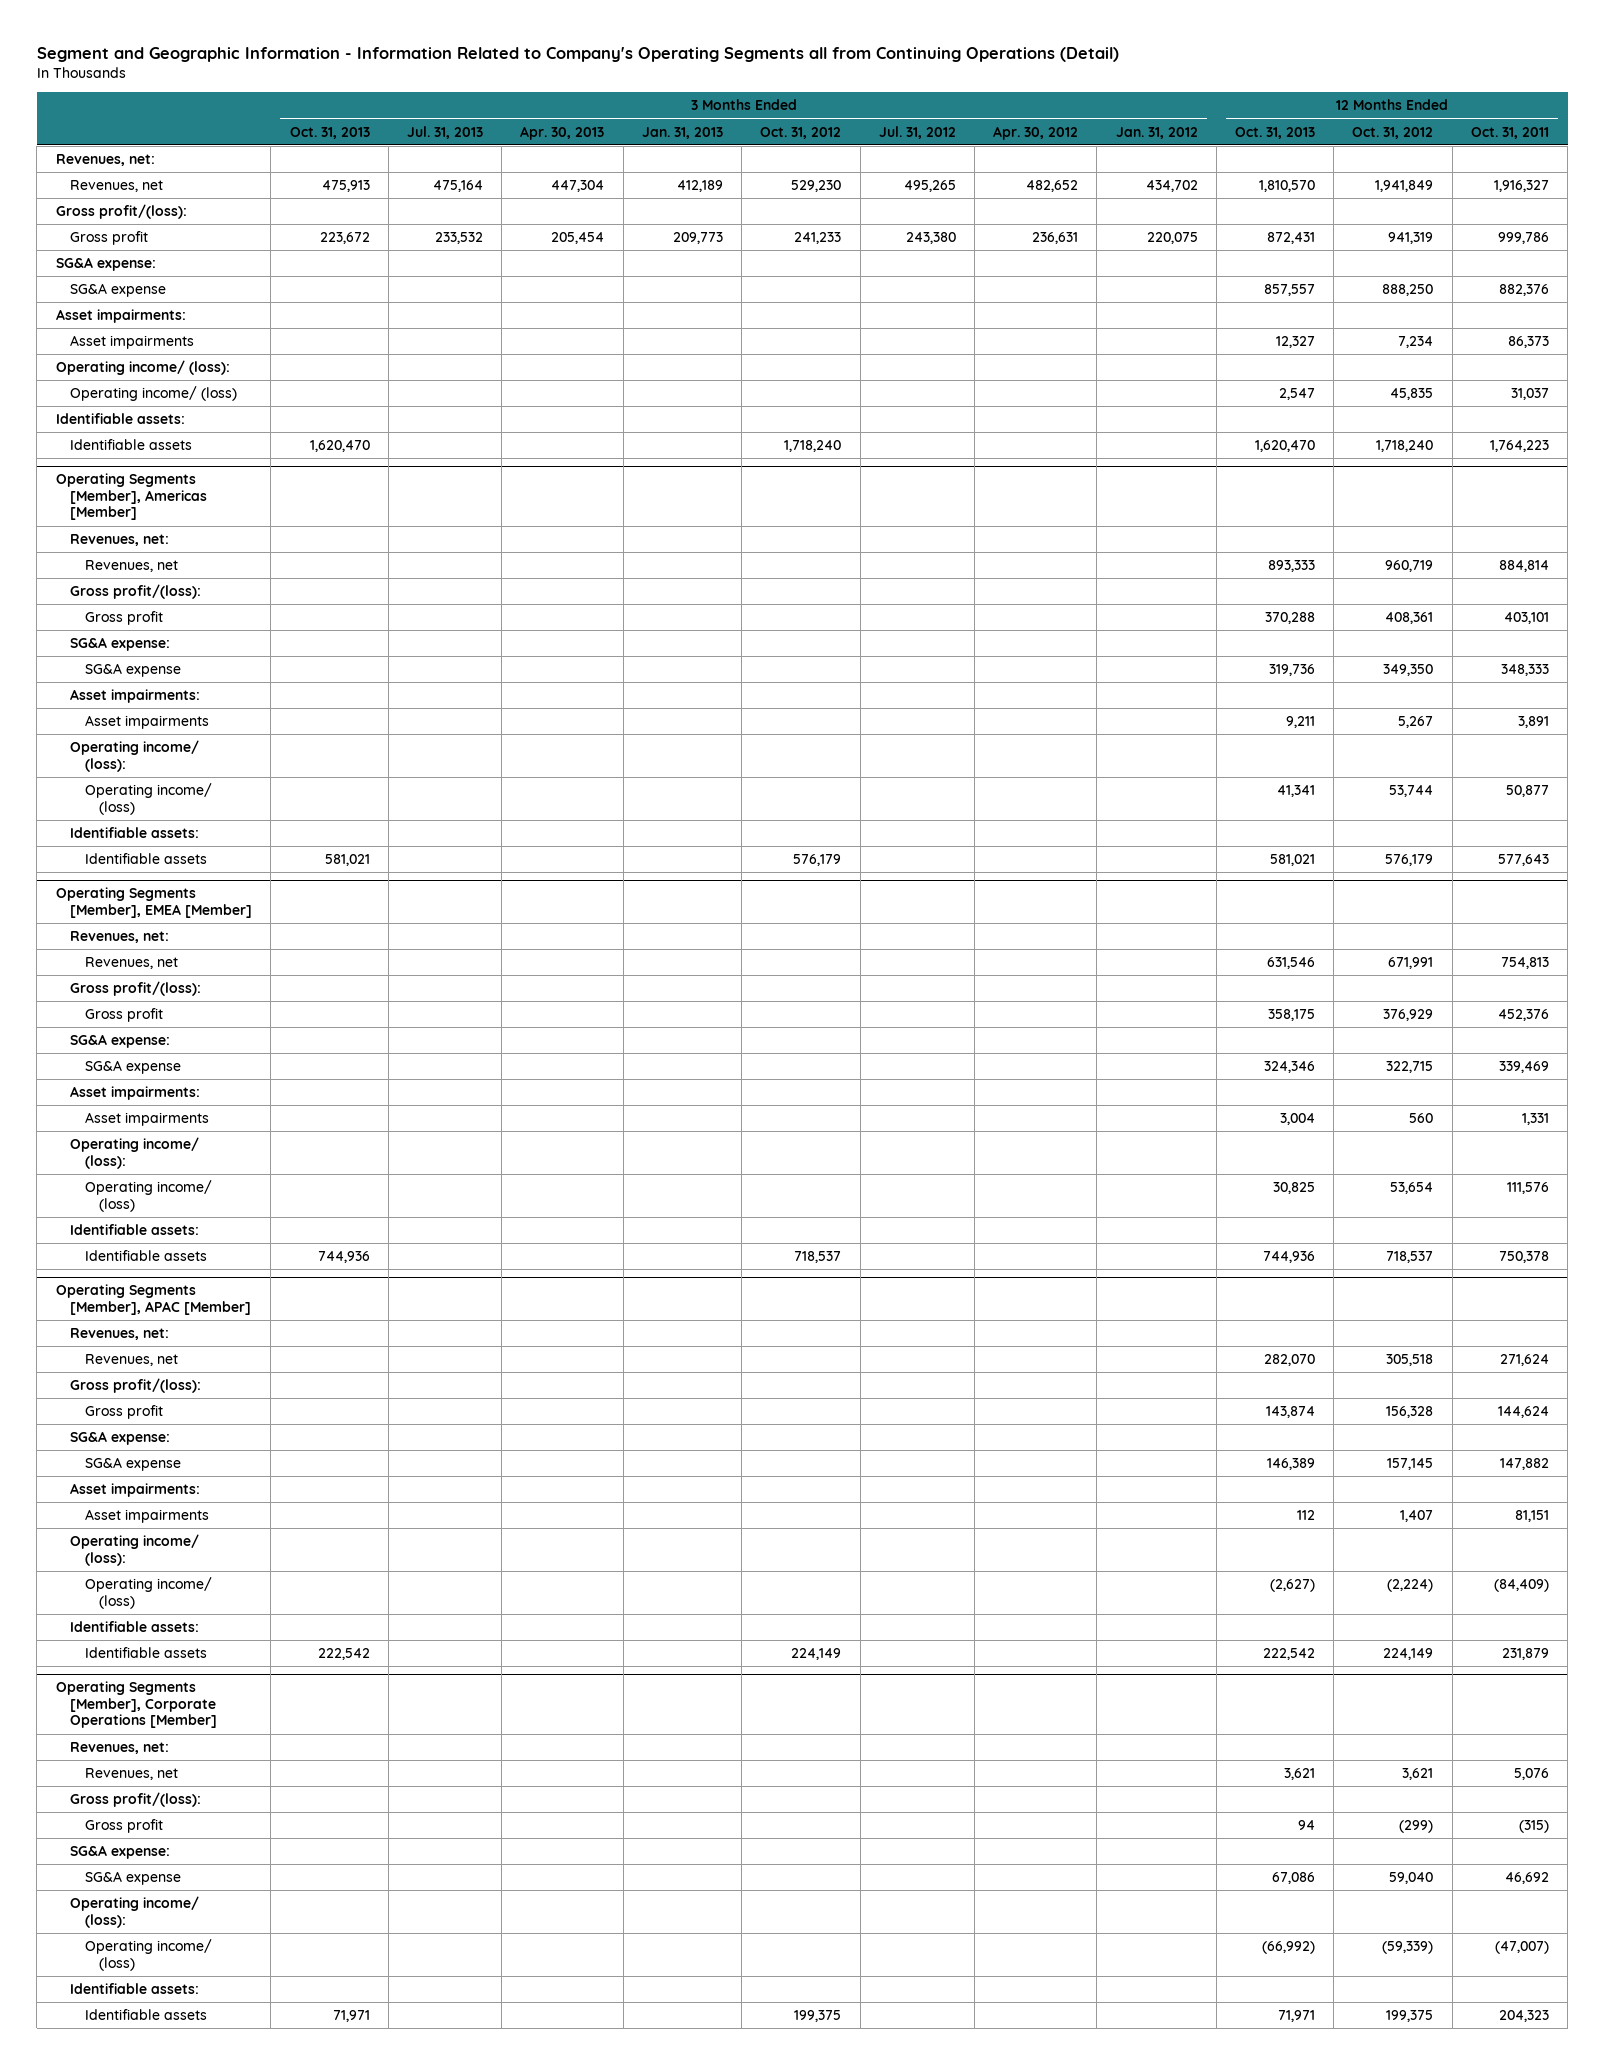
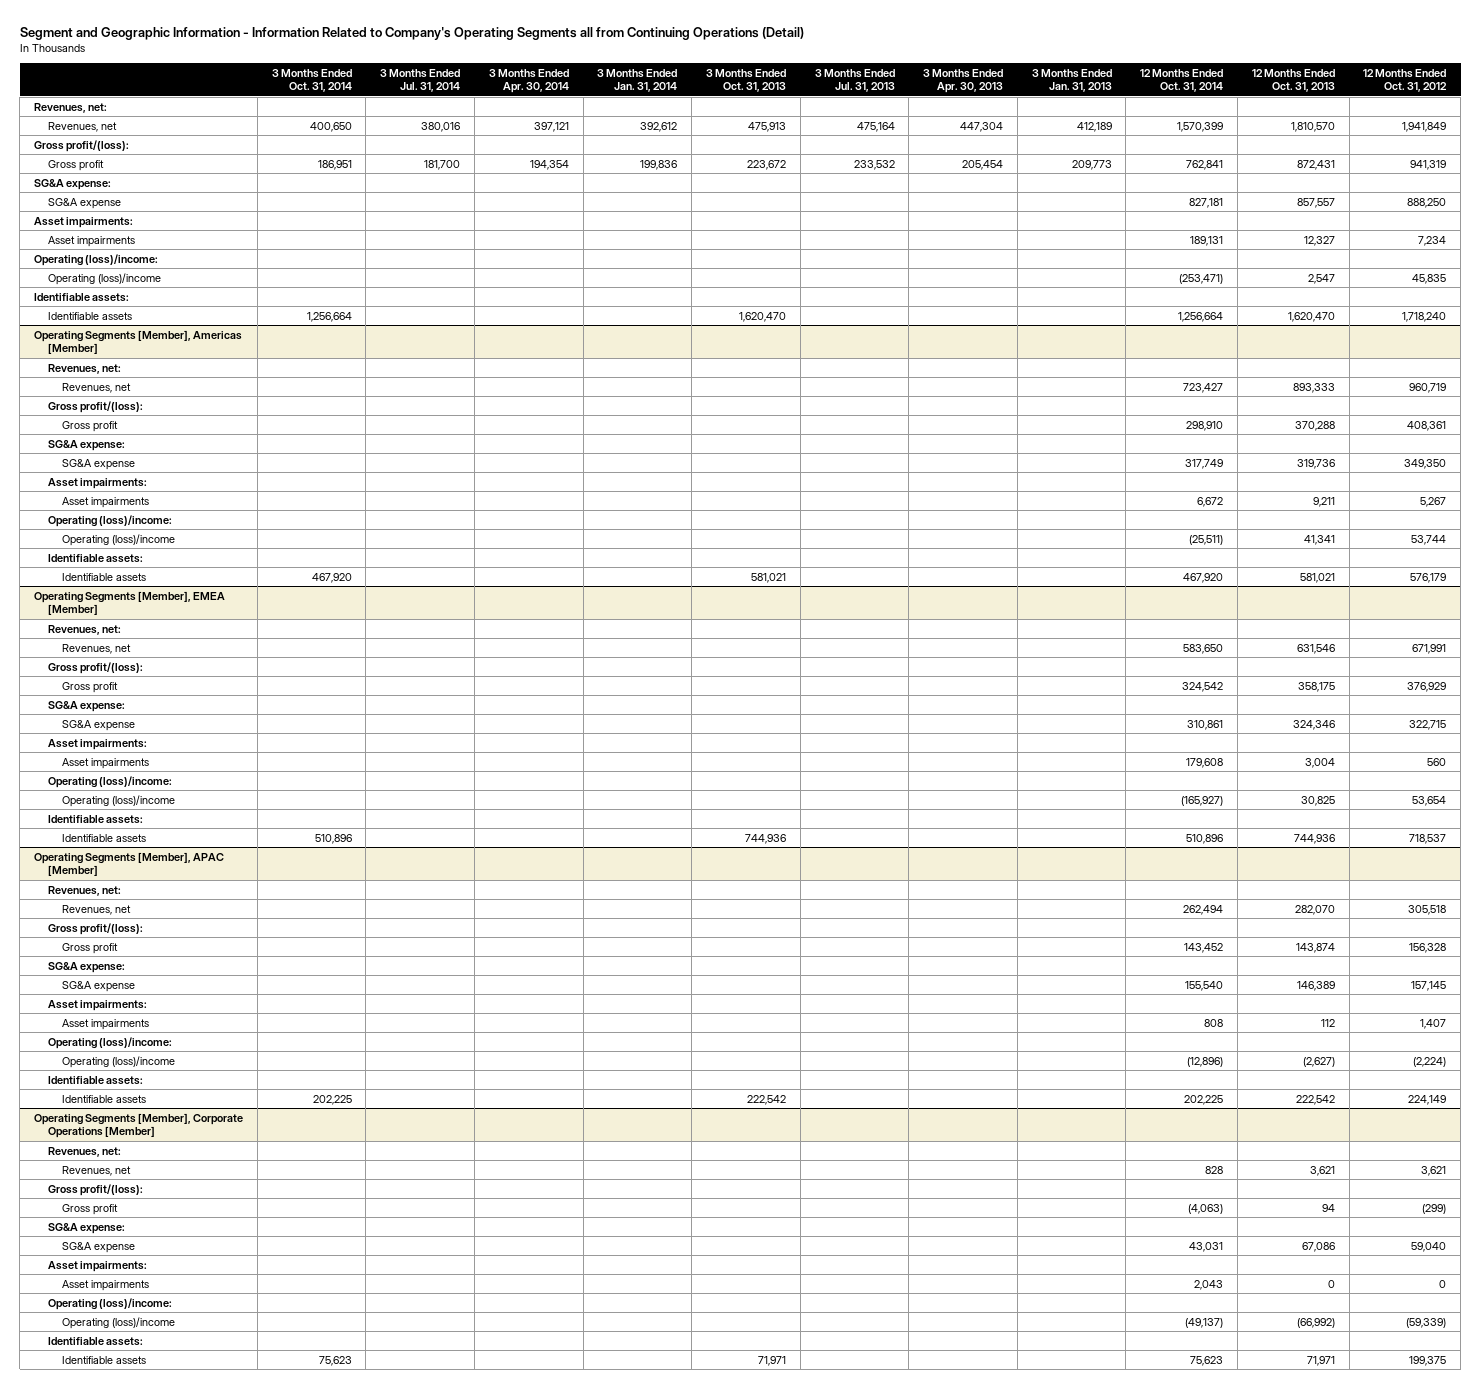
[760,126,842,139] Oct. 31, 2012 -> none
[878,125,956,139] Jul. 31, 2012 -> none
[993,125,1079,140] Apr. 30, 2012 -> none
[1115,126,1198,139] Jan. 31, 2012 -> none
[1470,126,1549,139] Oct. 31, 2011 -> none
none -> [271,68,352,93] 3 Months Ended Oct. 31, 2014
none -> [380,68,461,93] 3 Months Ended Jul. 31, 2014
none -> [488,68,569,94] 3 Months Ended Apr. 30, 2014
none -> [597,68,678,93] 3 Months Ended Jan. 31, 2014
none -> [1140,68,1224,93] 12 Months Ended Oct. 31, 2014
[55,360,230,376] Operating income/ (loss): -> [33,253,158,266] Operating (loss)/income:
[70,386,238,402] Operating income/ (loss) -> [48,272,162,285] Operating (loss)/income
[70,740,200,772] Operating income/ (loss): -> [48,514,173,527] Operating (loss)/income:
[84,783,212,815] Operating income/ (loss) -> [62,533,176,546] Operating (loss)/income
[70,1137,200,1169] Operating income/ (loss): -> [48,775,173,788] Operating (loss)/income:
[84,1180,212,1212] Operating income/ (loss) -> [62,794,176,807] Operating (loss)/income
[70,1534,200,1566] Operating income/ (loss): -> [48,1036,173,1049] Operating (loss)/income:
[84,1577,212,1609] Operating income/ (loss) -> [62,1055,176,1068] Operating (loss)/income
none -> [48,1260,148,1272] Asset impairments:
none -> [62,1279,150,1291] Asset impairments
[70,1896,200,1928] Operating income/ (loss): -> [48,1297,173,1310] Operating (loss)/income:
[84,1939,212,1971] Operating income/ (loss) -> [62,1316,176,1329] Operating (loss)/income

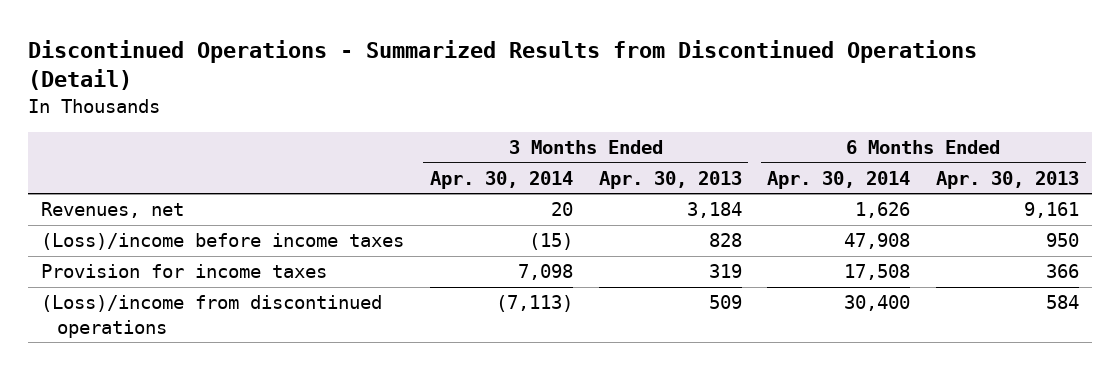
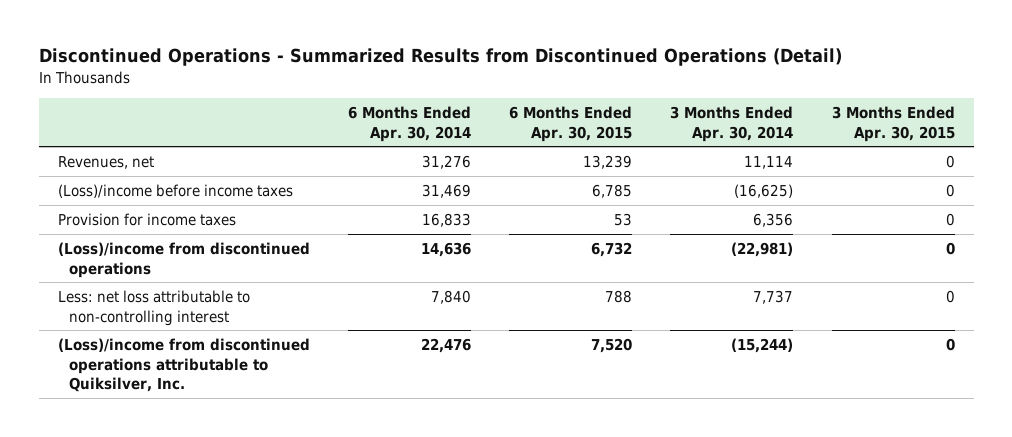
[598,171,742,190] Apr. 30, 2013 -> none
[936,171,1080,190] Apr. 30, 2013 -> none
none -> [509,105,633,142] 6 Months Ended Apr. 30, 2015
none -> [831,105,955,142] 3 Months Ended Apr. 30, 2015
[550,202,573,217] 20 -> [744,155,794,169] 11,114
[855,202,911,219] 1,626 -> [421,154,471,169] 31,276
[528,233,573,251] (15) -> [734,183,794,198] (16,625)
[844,233,911,250] 47,908 -> [421,183,471,198] 31,469
[517,264,573,281] 7,098 -> [753,212,794,227] 6,356
[844,264,911,281] 17,508 -> [421,212,471,227] 16,833
[495,295,573,313] (7,113) -> [731,241,794,257] (22,981)
[844,295,911,312] 30,400 -> [420,241,471,257] 14,636
none -> [57,289,250,326] Less: net loss attributable to non-controlling interest
none -> [57,337,310,393] (Loss)/income from discontinued operations attributable to Quiksilver, Inc.

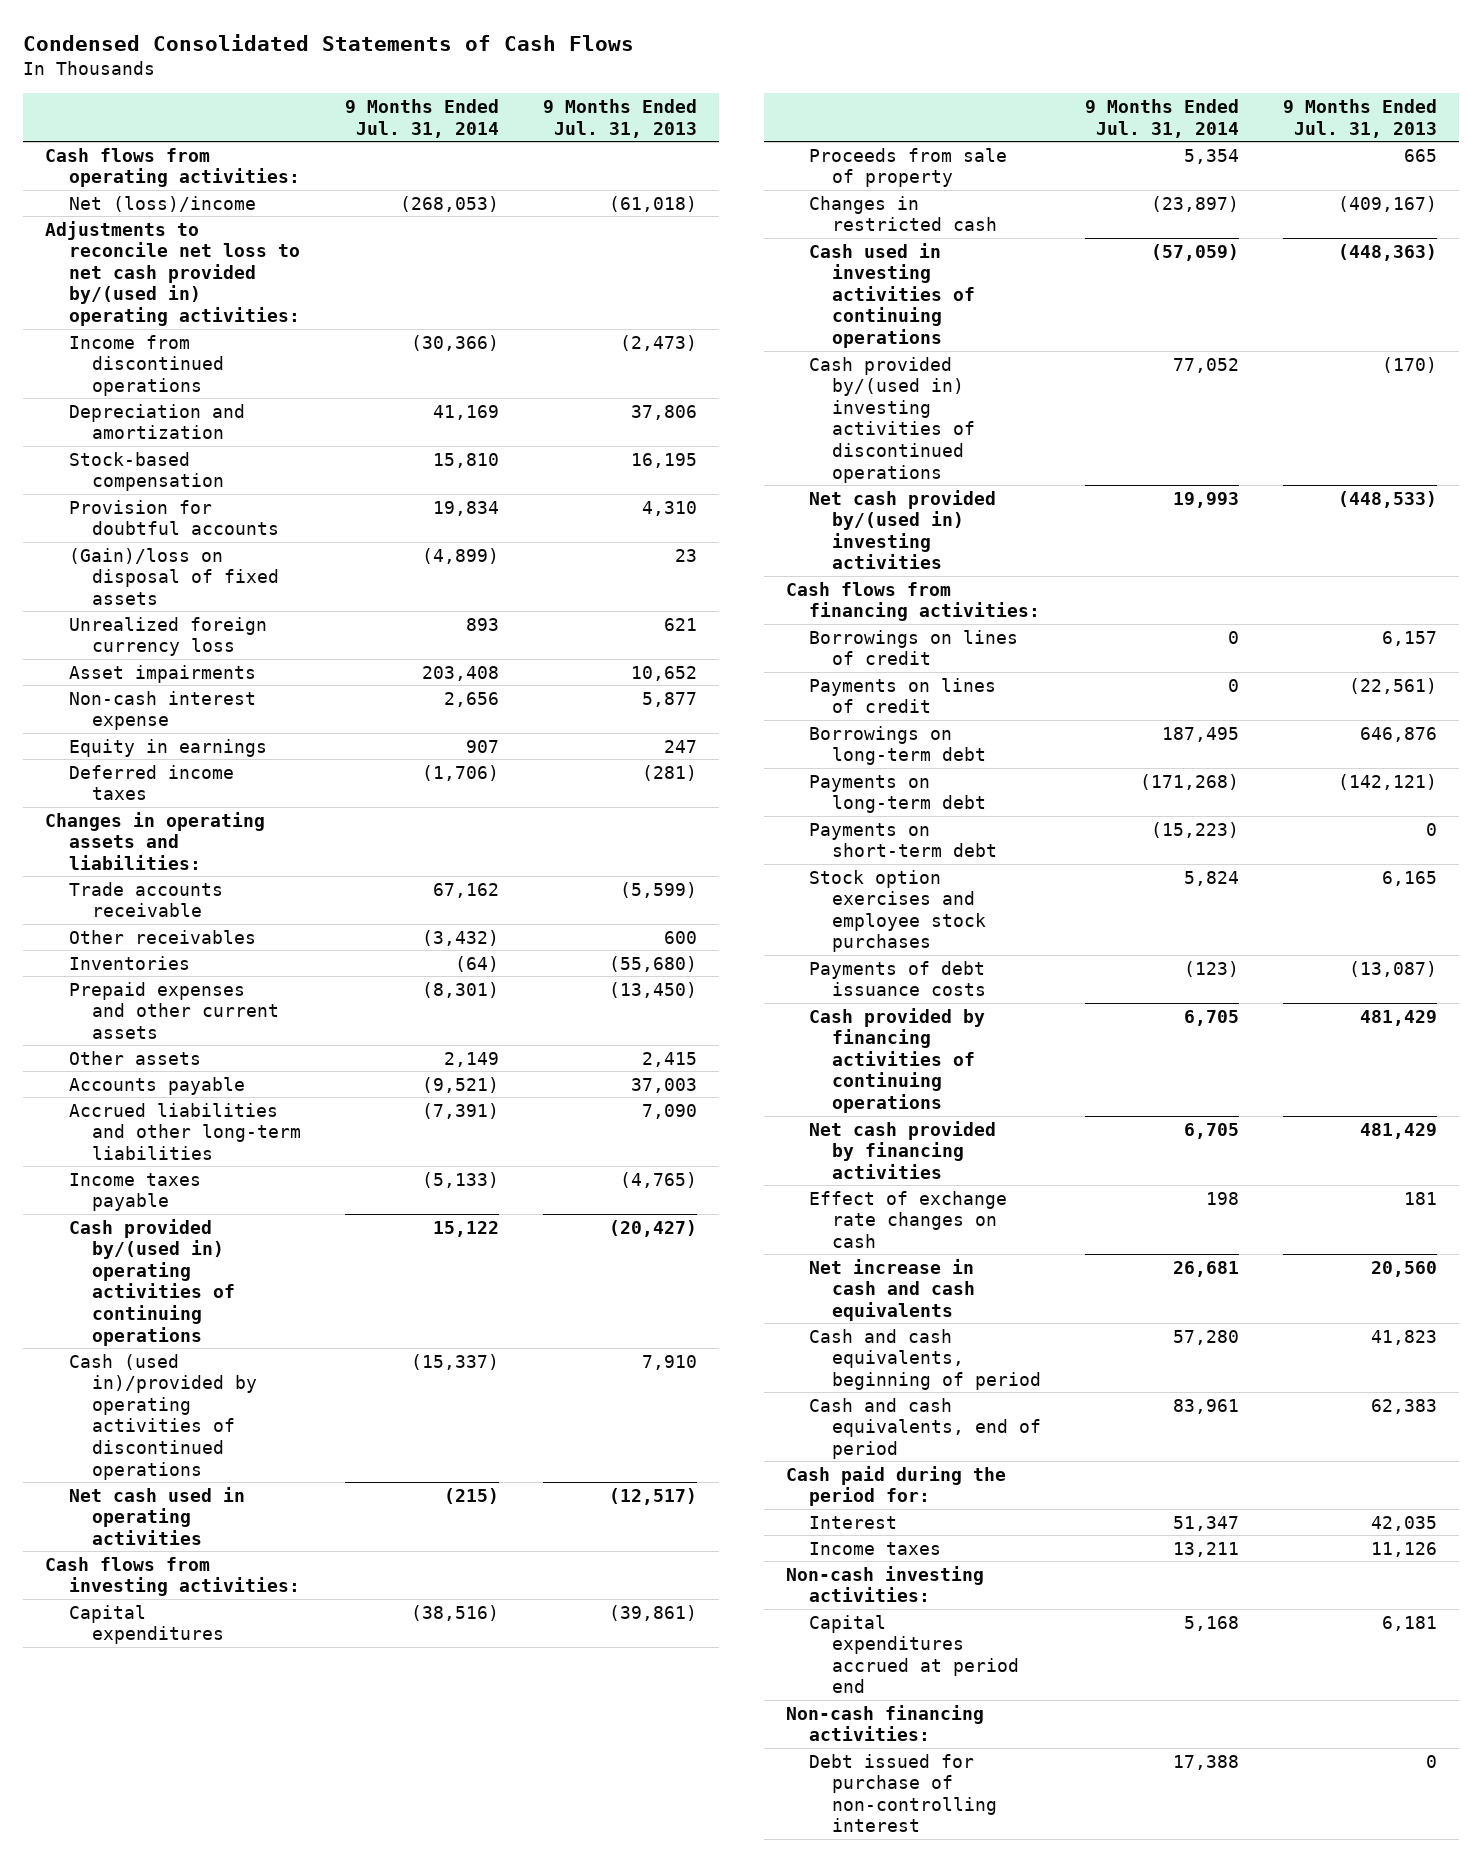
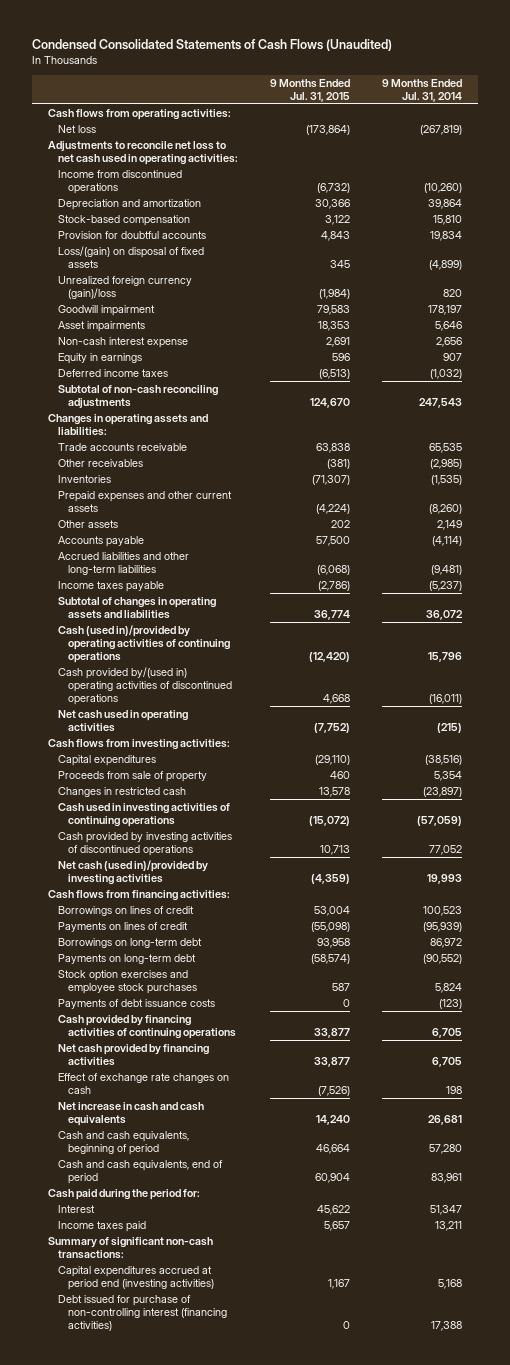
[23,34,635,52] Condensed Consolidated Statements of Cash Flows -> [31,39,392,52] Condensed Consolidated Statements of Cash Flows (Unaudited)
[542,99,697,138] 9 Months Ended Jul. 31, 2013 -> none
none -> [269,79,350,102] 9 Months Ended Jul. 31, 2015
[68,195,256,212] Net (loss)/income -> [57,124,96,133] Net loss
[399,195,499,212] (268,053) -> [420,124,463,135] (267,819)
[45,220,300,327] Adjustments to reconcile net loss to net cash provided by/(used in) operating activities: -> [47,140,238,165] Adjustments to reconcile net loss to net cash used in operating activities:
[410,334,499,351] (30,366) -> [424,182,463,193] (10,260)
[432,404,499,420] 41,169 -> [428,198,463,209] 39,864
[68,547,279,605] (Gain)/loss on disposal of fixed assets -> [57,245,204,268] Loss/(gain) on disposal of fixed assets
[68,616,267,657] Unrealized foreign currency loss -> [57,275,192,299] Unrealized foreign currency (gain)/loss
[465,617,499,631] 893 -> [443,288,463,297] 820
none -> [57,304,155,316] Goodwill impairment
[421,665,499,681] 203,408 -> [435,320,463,331] 5,646
[421,764,499,781] (1,706) -> [430,368,463,379] (1,032)
none -> [57,384,218,409] Subtotal of non-cash reconciling adjustments
[432,882,499,898] 67,162 -> [429,442,463,453] 65,535
[421,929,499,946] (3,432) -> [430,458,463,469] (2,985)
[454,955,499,972] (64) -> [431,474,463,485] (1,535)
[421,981,499,998] (8,301) -> [429,503,463,514] (8,260)
[421,1076,499,1093] (9,521) -> [432,535,463,546] (4,114)
[421,1102,499,1119] (7,391) -> [431,564,463,575] (9,481)
[421,1171,499,1188] (5,133) -> [429,580,463,591] (5,237)
none -> [57,596,216,619] Subtotal of changes in operating assets and liabilities
[68,1218,235,1346] Cash provided by/(used in) operating activities of continuing operations -> [57,624,230,663] Cash (used in)/provided by operating activities of continuing operations
[432,1220,499,1237] 15,122 -> [428,651,463,662] 15,796
[68,1353,257,1480] Cash (used in)/provided by operating activities of discontinued operations -> [57,666,232,705] Cash provided by/(used in) operating activities of discontinued operations
[410,1353,499,1370] (15,337) -> [429,693,463,704] (16,011)
[809,356,976,483] Cash provided by/(used in) investing activities of discontinued operations -> [57,831,232,856] Cash provided by investing activities of discontinued operations
[809,489,997,570] Net cash provided by/(used in) investing activities -> [57,859,208,885] Net cash (used in)/provided by investing activities
[809,822,998,858] Payments on short-term debt -> none
[1228,630,1240,644] 0 -> [423,905,463,916] 100,523
[1228,678,1240,692] 0 -> [423,921,463,932] (95,939)
[1162,726,1240,742] 187,495 -> [430,937,463,948] 86,972
[1140,773,1240,790] (171,268) -> [423,953,463,964] (90,552)
[785,1704,984,1742] Non-cash financing activities: -> none
[809,1541,942,1555] Income taxes -> [57,1220,146,1232] Income taxes paid
[785,1565,984,1603] Non-cash investing activities: -> [47,1236,213,1259] Summary of significant non-cash transactions:
[809,1614,1020,1694] Capital expenditures accrued at period end -> [57,1265,214,1290] Capital expenditures accrued at period end (investing activities)
[809,1753,998,1833] Debt issued for purchase of non-controlling interest -> [57,1294,227,1331] Debt issued for purchase of non-controlling interest (financing activities)

